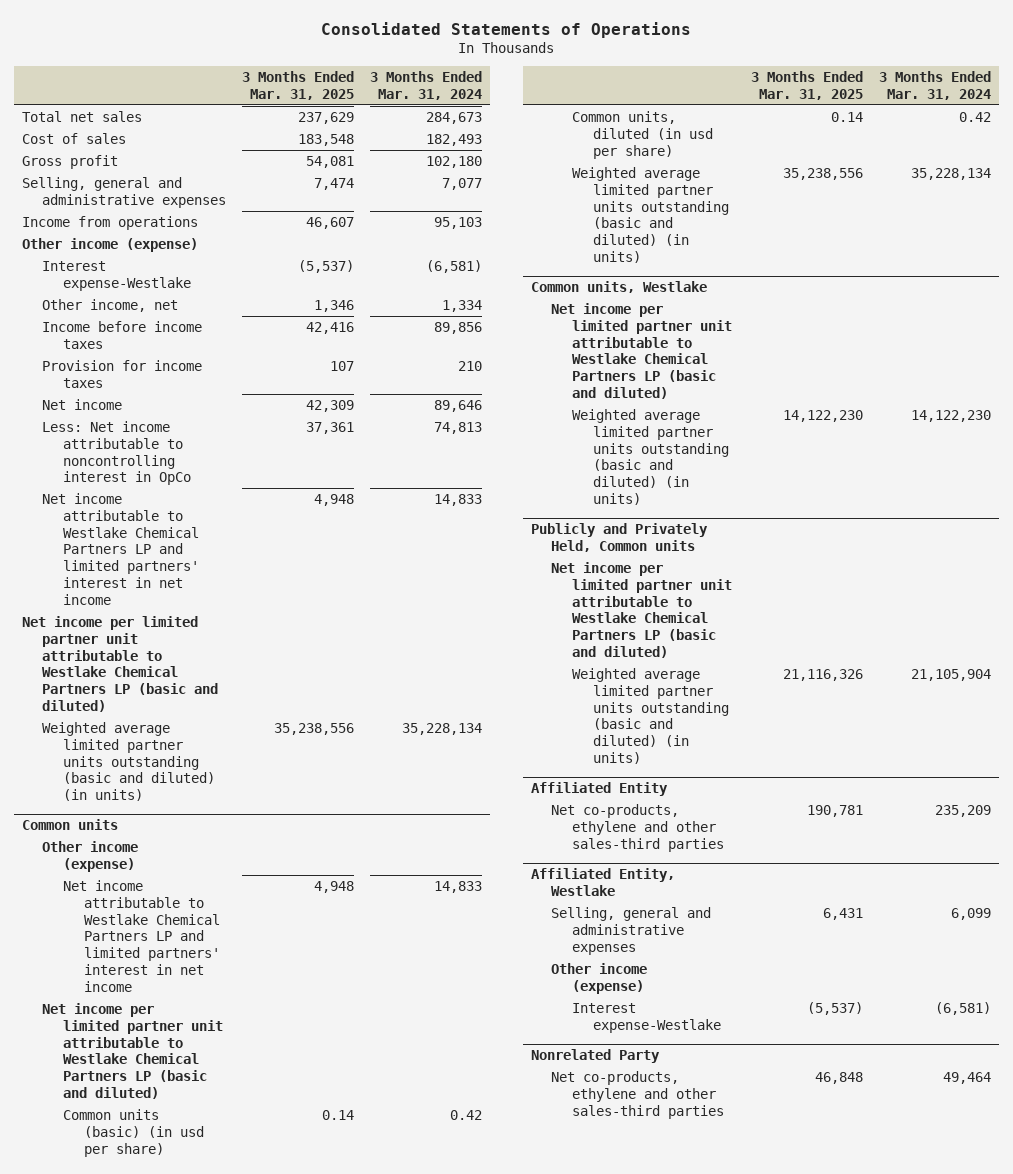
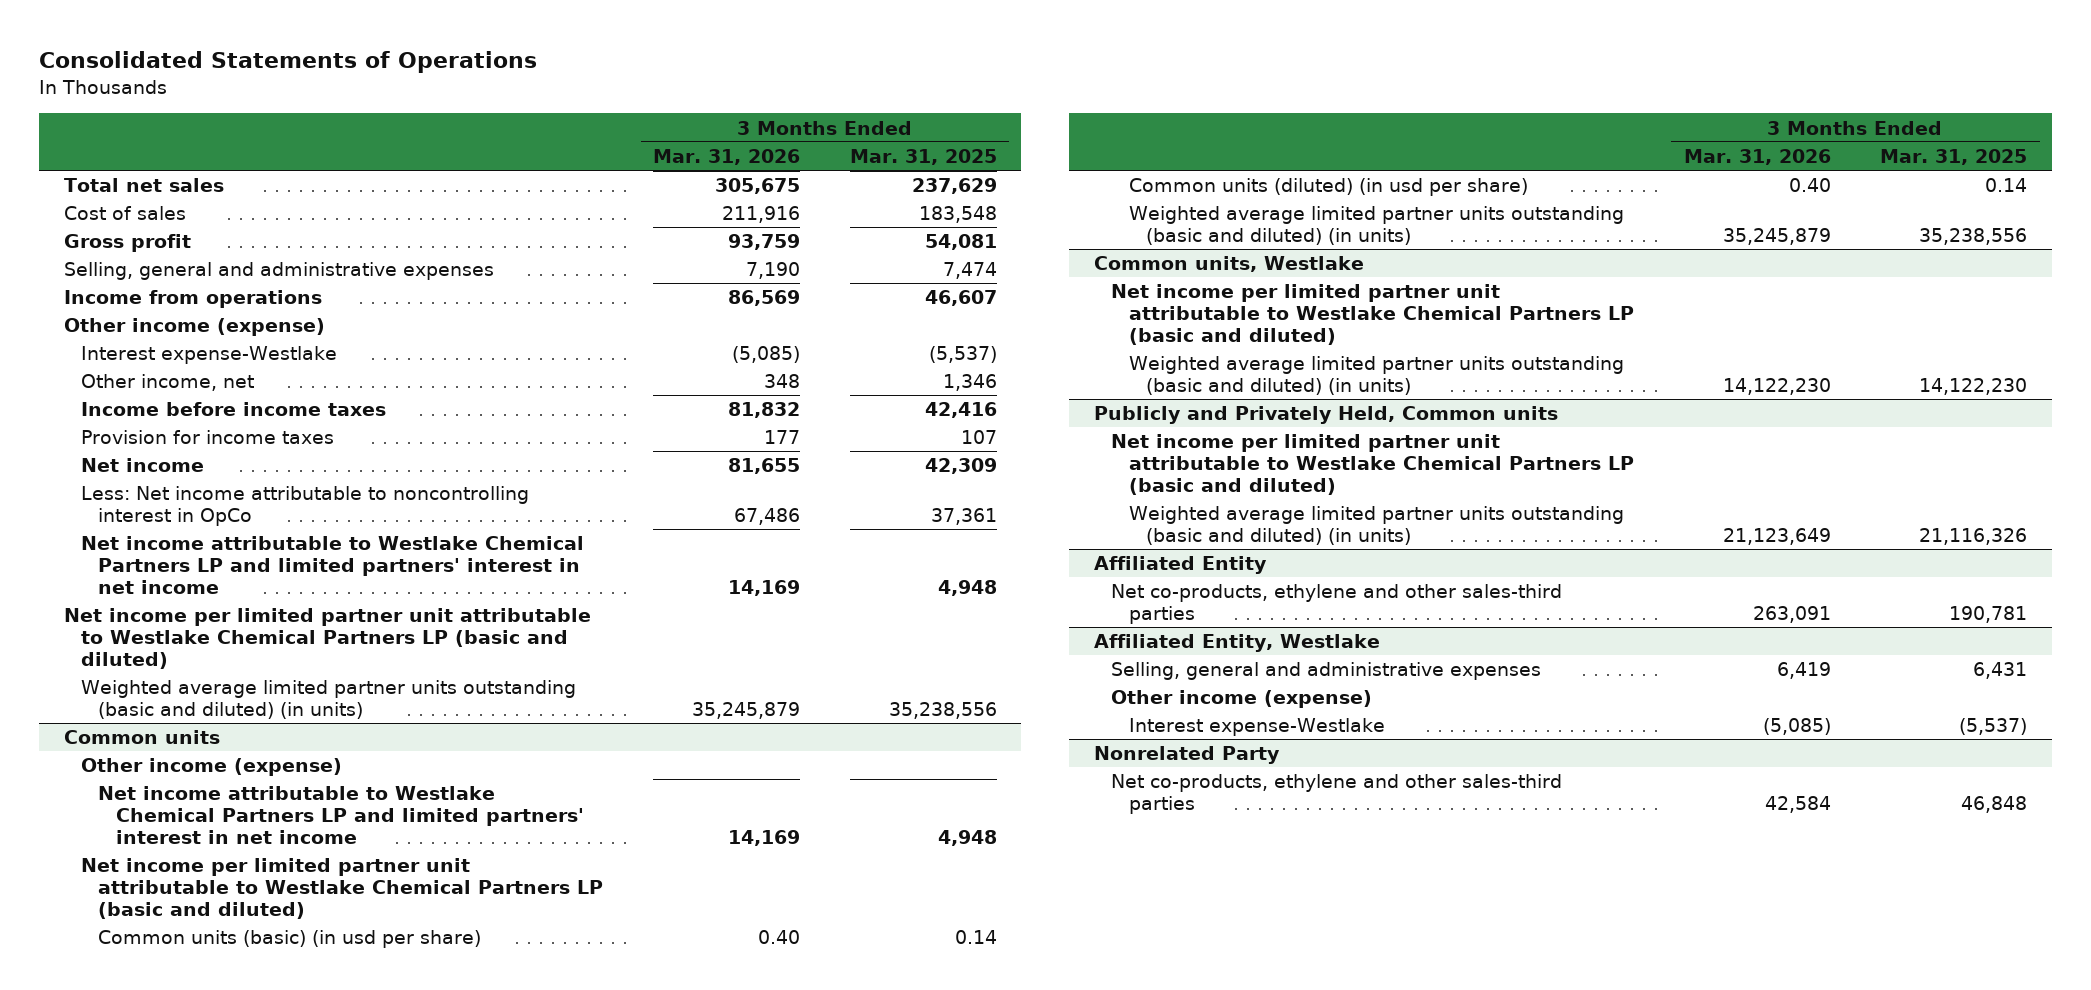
[369,70,482,100] 3 Months Ended Mar. 31, 2024 -> none
none -> [652,148,800,165] Mar. 31, 2026
[571,110,713,159] Common units, diluted (in usd per share) -> [1128,178,1528,197] Common units (diluted) (in usd per share)

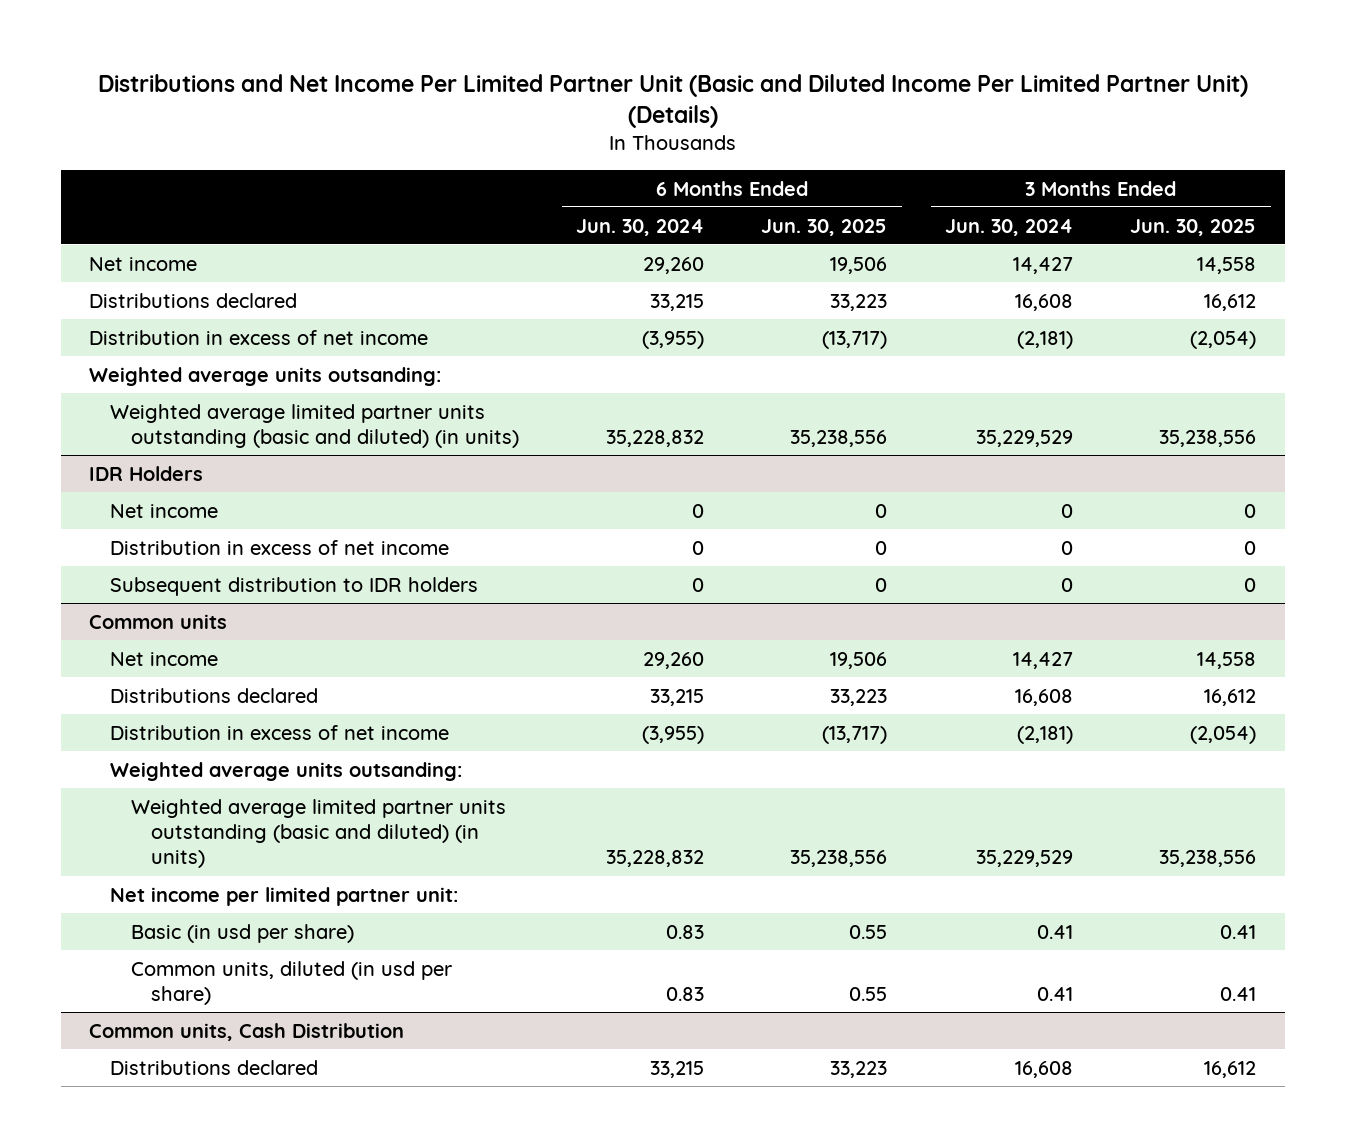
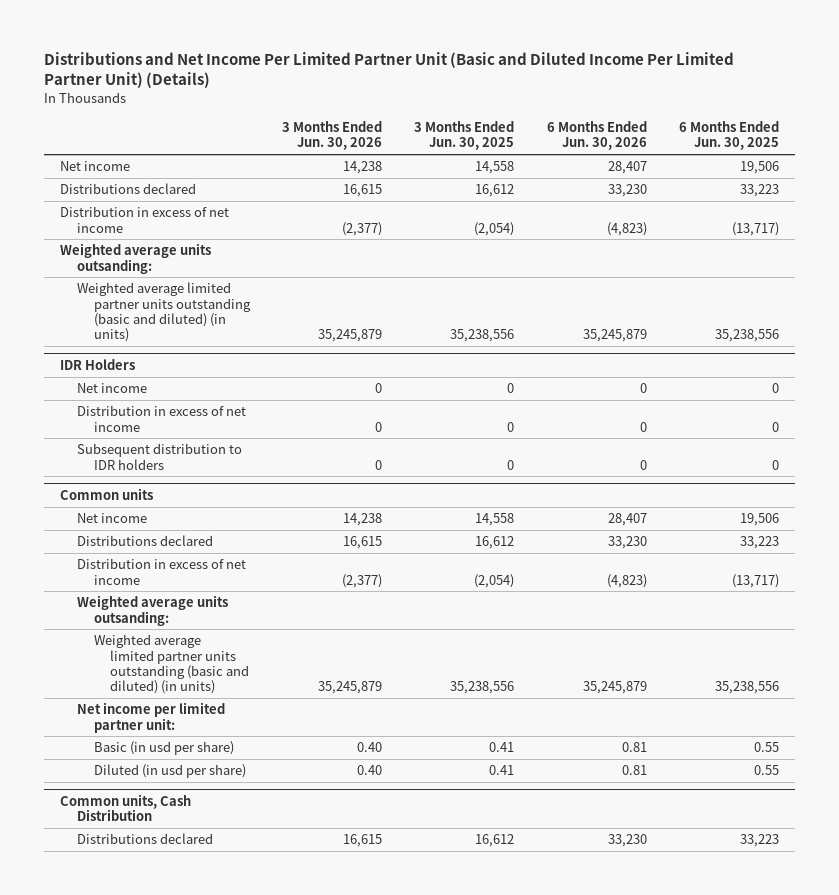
[576,218,705,236] Jun. 30, 2024 -> none
[944,218,1073,236] Jun. 30, 2024 -> none
none -> [282,121,383,151] 3 Months Ended Jun. 30, 2026
none -> [546,121,647,151] 6 Months Ended Jun. 30, 2026
[130,960,452,1005] Common units, diluted (in usd per share) -> [93,764,246,779] Diluted (in usd per share)

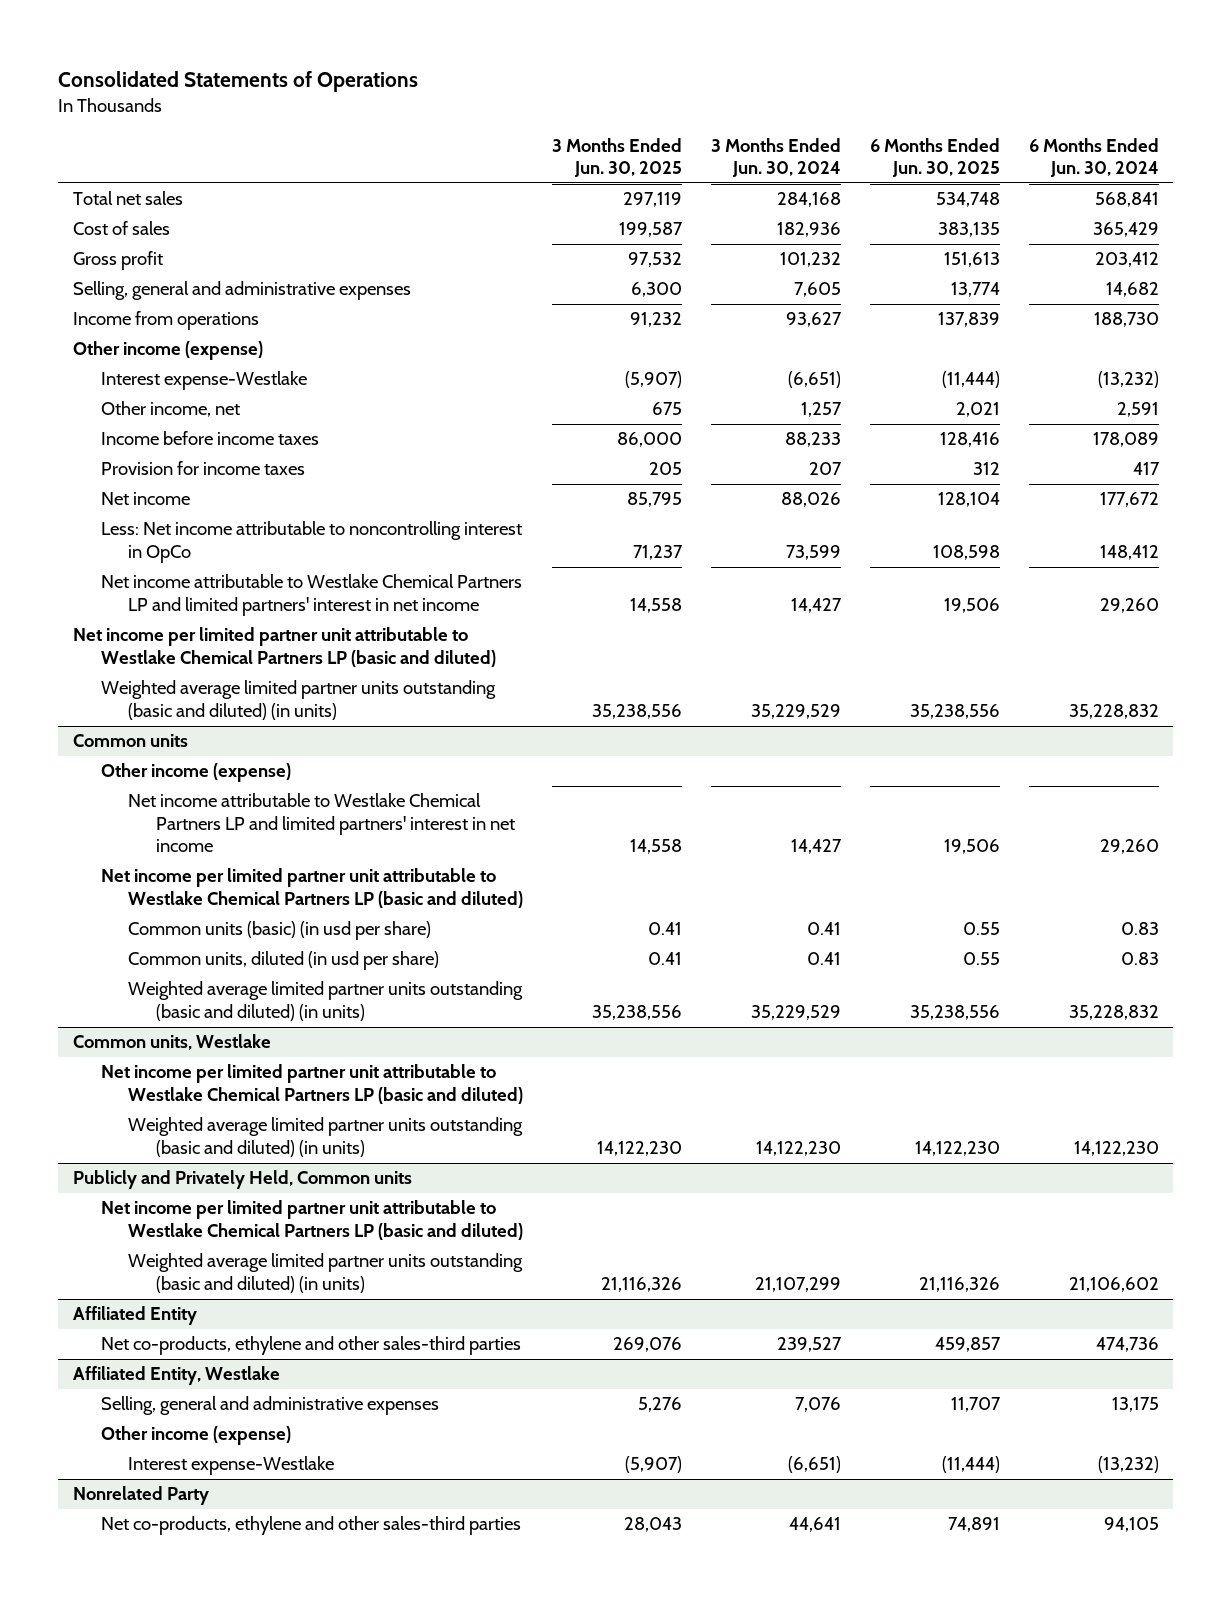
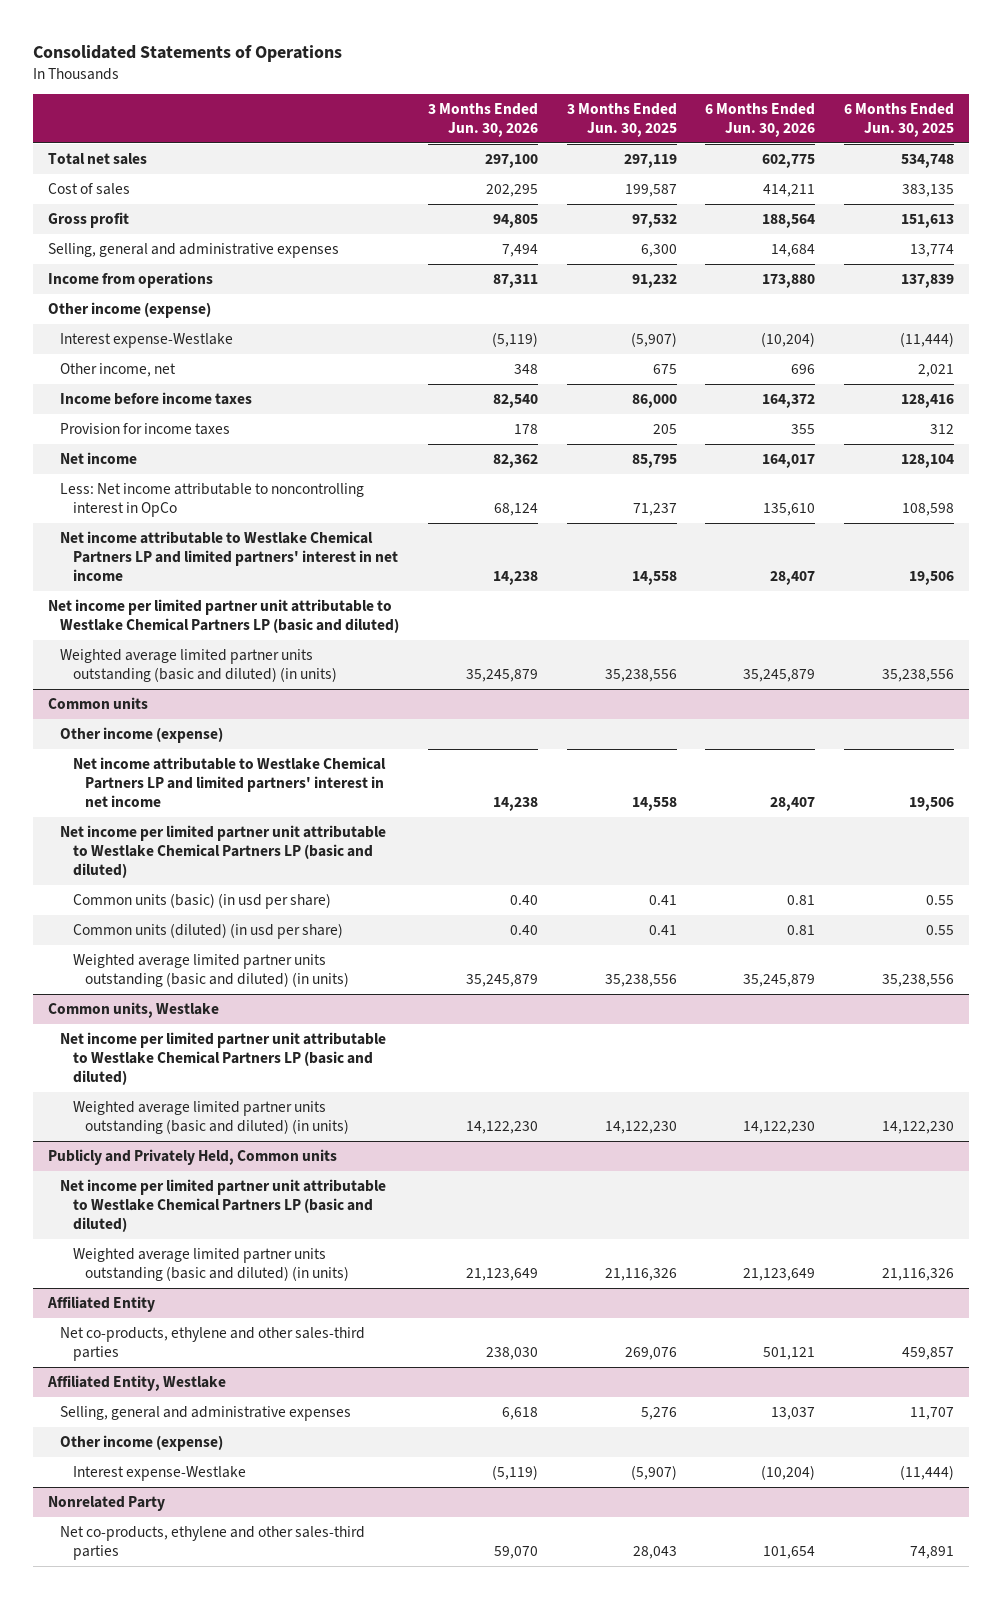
[711,137,842,178] 3 Months Ended Jun. 30, 2024 -> none
[1028,137,1159,178] 6 Months Ended Jun. 30, 2024 -> none
none -> [427,103,538,138] 3 Months Ended Jun. 30, 2026
none -> [705,103,816,138] 6 Months Ended Jun. 30, 2026
[128,951,440,971] Common units, diluted (in usd per share) -> [72,922,343,939] Common units (diluted) (in usd per share)

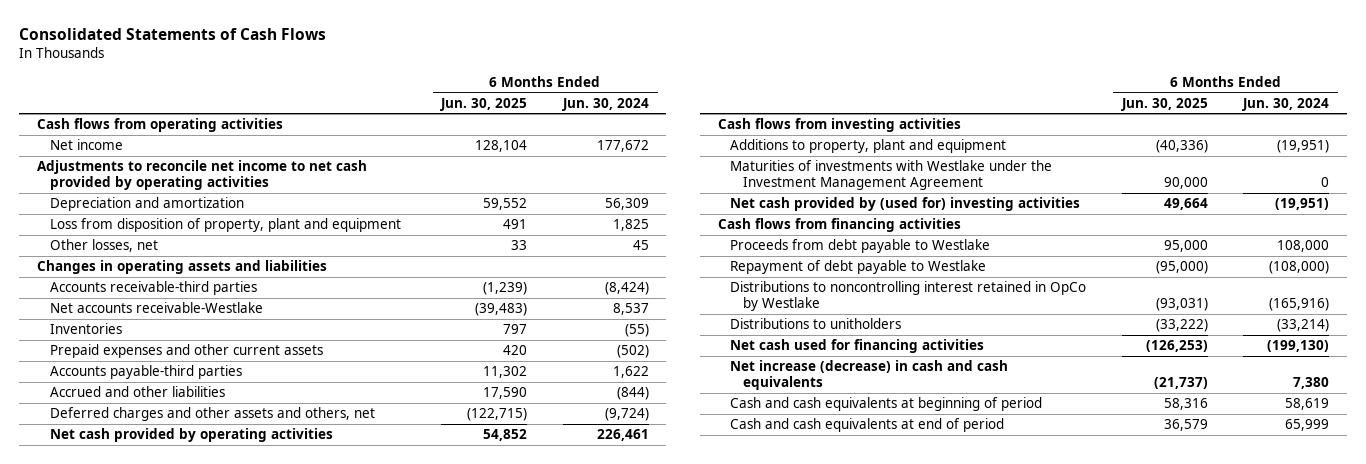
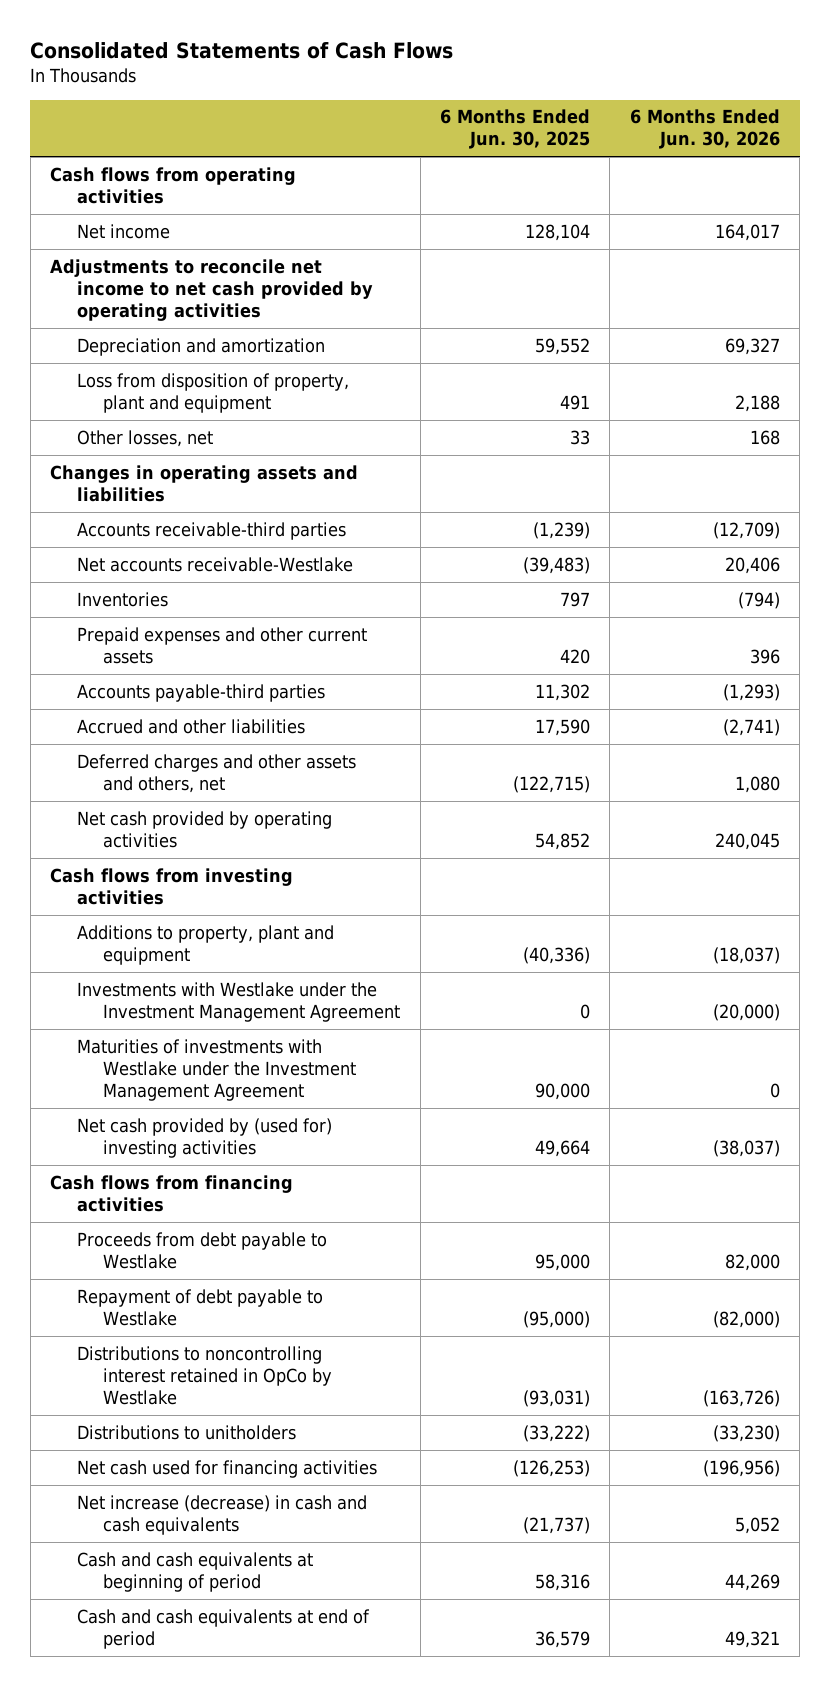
[561,97,649,111] Jun. 30, 2024 -> none
none -> [629,109,780,150] 6 Months Ended Jun. 30, 2026
none -> [76,981,401,1022] Investments with Westlake under the Investment Management Agreement

